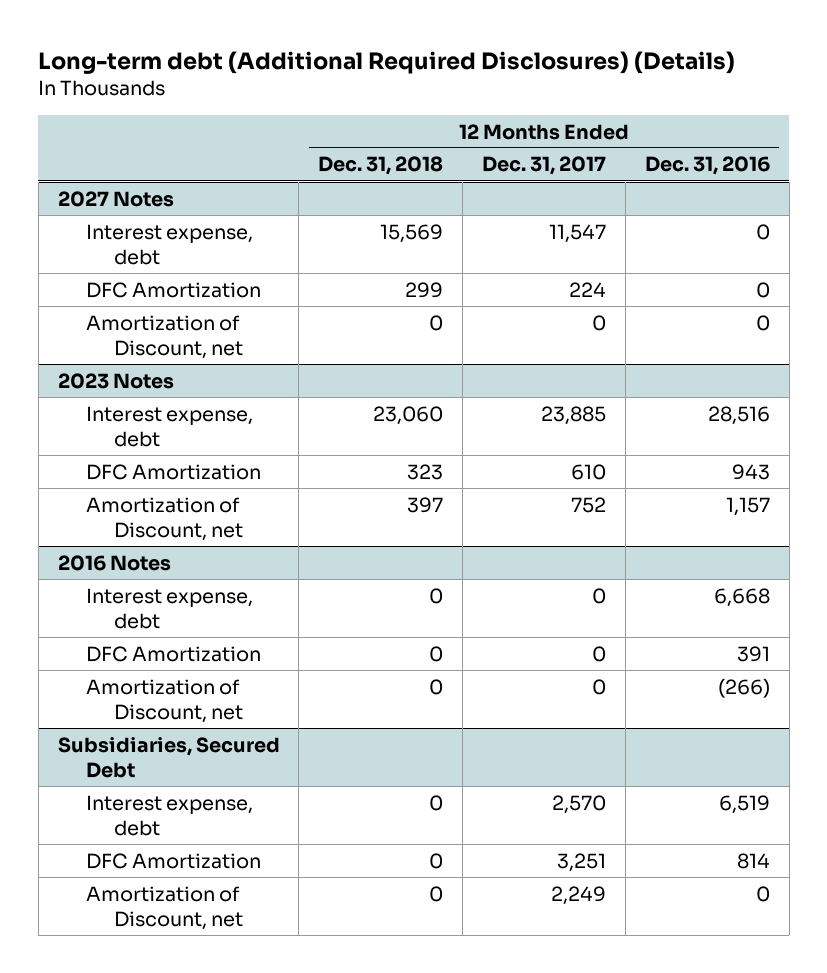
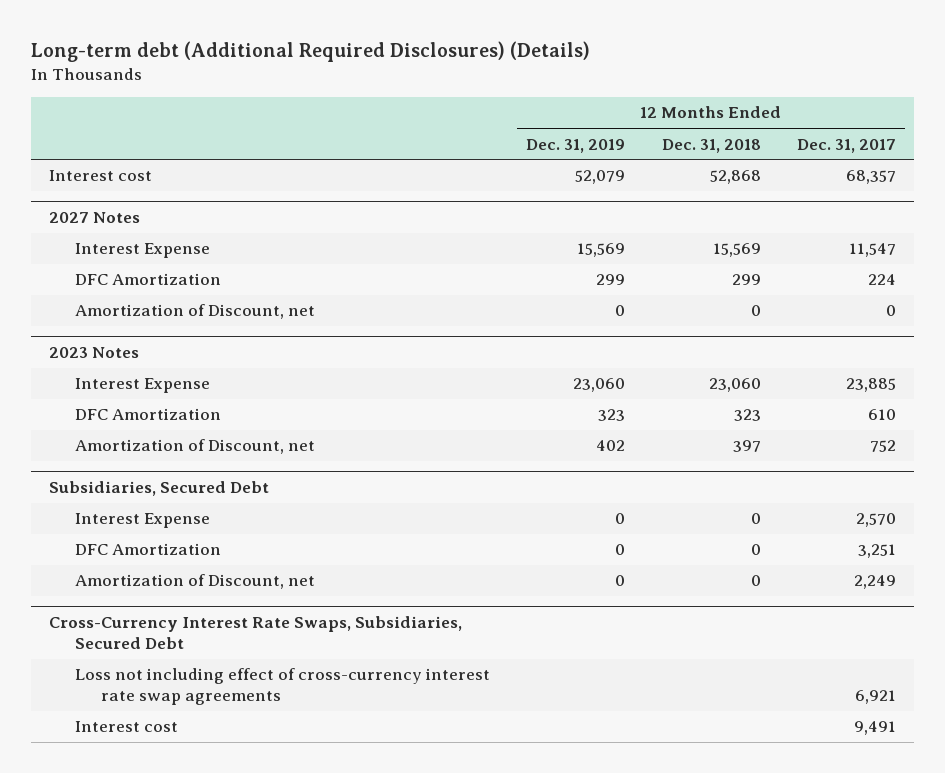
[644,156,770,176] Dec. 31, 2016 -> none
none -> [526,138,626,153] Dec. 31, 2019
none -> [49,170,153,182] Interest cost
[85,223,253,265] Interest expense, debt -> [75,243,211,259] Interest Expense
[85,405,253,447] Interest expense, debt -> [75,378,211,394] Interest Expense
[57,554,171,571] 2016 Notes -> none
[85,587,253,629] Interest expense, debt -> none
[85,645,261,662] DFC Amortization -> none
[85,678,243,723] Amortization of Discount, net -> none
[85,794,253,836] Interest expense, debt -> [75,513,211,529] Interest Expense
none -> [49,615,463,649] Cross-Currency Interest Rate Swaps, Subsidiaries, Secured Debt
none -> [75,668,491,706] Loss not including effect of cross-currency interest rate swap agreements
none -> [75,721,179,733] Interest cost

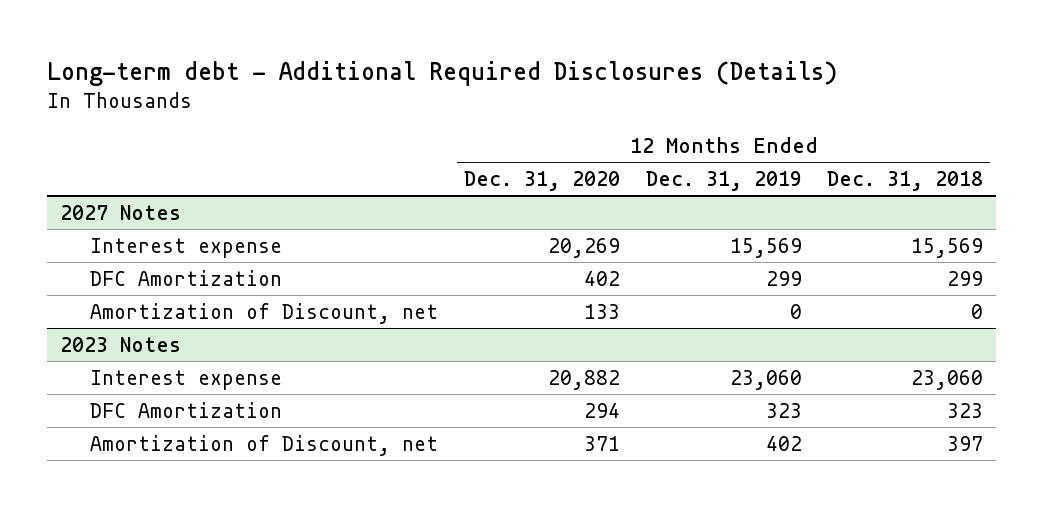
[31,41,591,63] Long-term debt (Additional Required Disclosures) (Details) -> [47,60,838,86] Long-term debt - Additional Required Disclosures (Details)
[796,138,896,153] Dec. 31, 2017 -> none
none -> [463,170,620,191] Dec. 31, 2020
[49,170,153,182] Interest cost -> none
[75,243,211,259] Interest Expense -> [89,237,282,258] Interest expense
[75,378,211,394] Interest Expense -> [89,369,282,390] Interest expense
[49,480,270,496] Subsidiaries, Secured Debt -> none
[75,513,211,529] Interest Expense -> none
[75,543,222,556] DFC Amortization -> none
[75,574,316,590] Amortization of Discount, net -> none
[49,615,463,649] Cross-Currency Interest Rate Swaps, Subsidiaries, Secured Debt -> none
[75,668,491,706] Loss not including effect of cross-currency interest rate swap agreements -> none
[75,721,179,733] Interest cost -> none

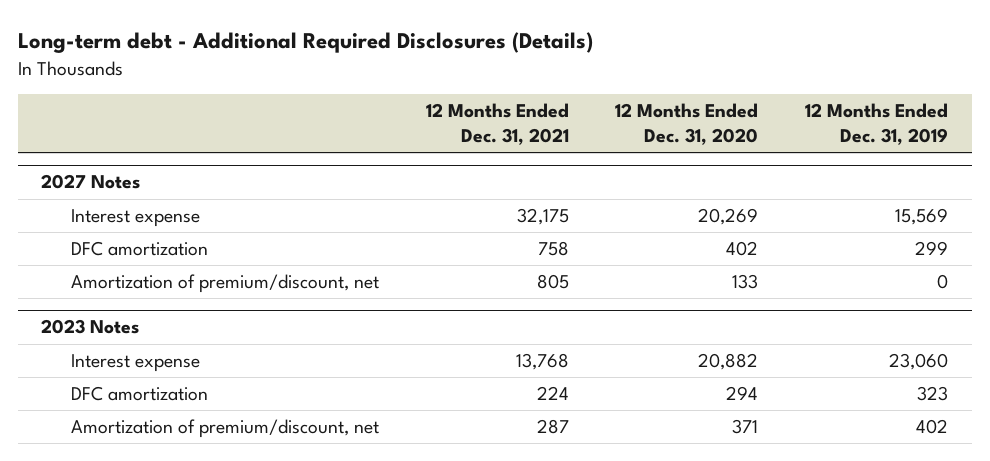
[827,170,984,191] Dec. 31, 2018 -> none
none -> [425,103,569,146] 12 Months Ended Dec. 31, 2021
[89,269,282,286] DFC Amortization -> [70,241,208,257] DFC amortization
[89,302,438,324] Amortization of Discount, net -> [70,274,379,294] Amortization of premium/discount, net
[89,401,282,418] DFC Amortization -> [70,386,208,402] DFC amortization
[89,434,438,456] Amortization of Discount, net -> [70,419,379,439] Amortization of premium/discount, net

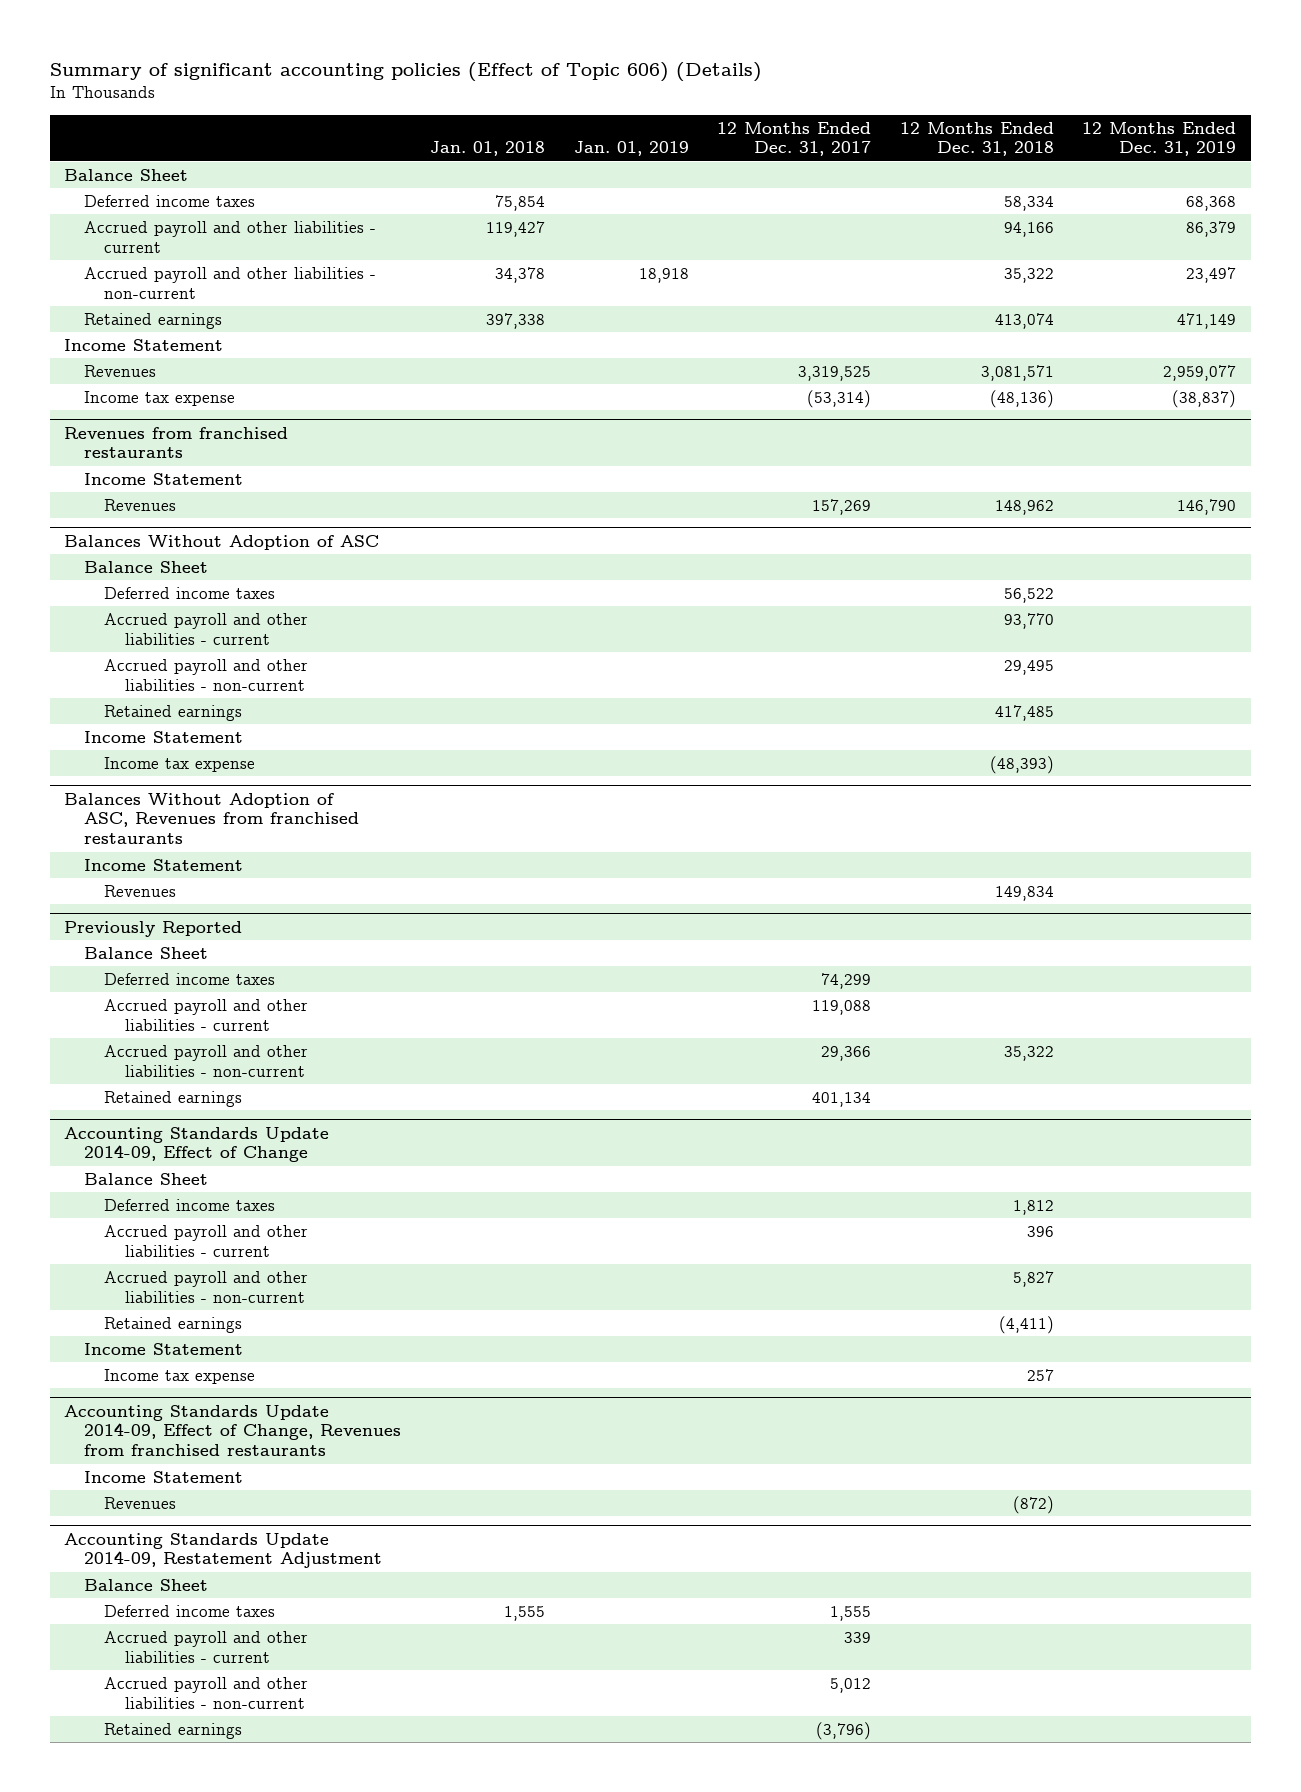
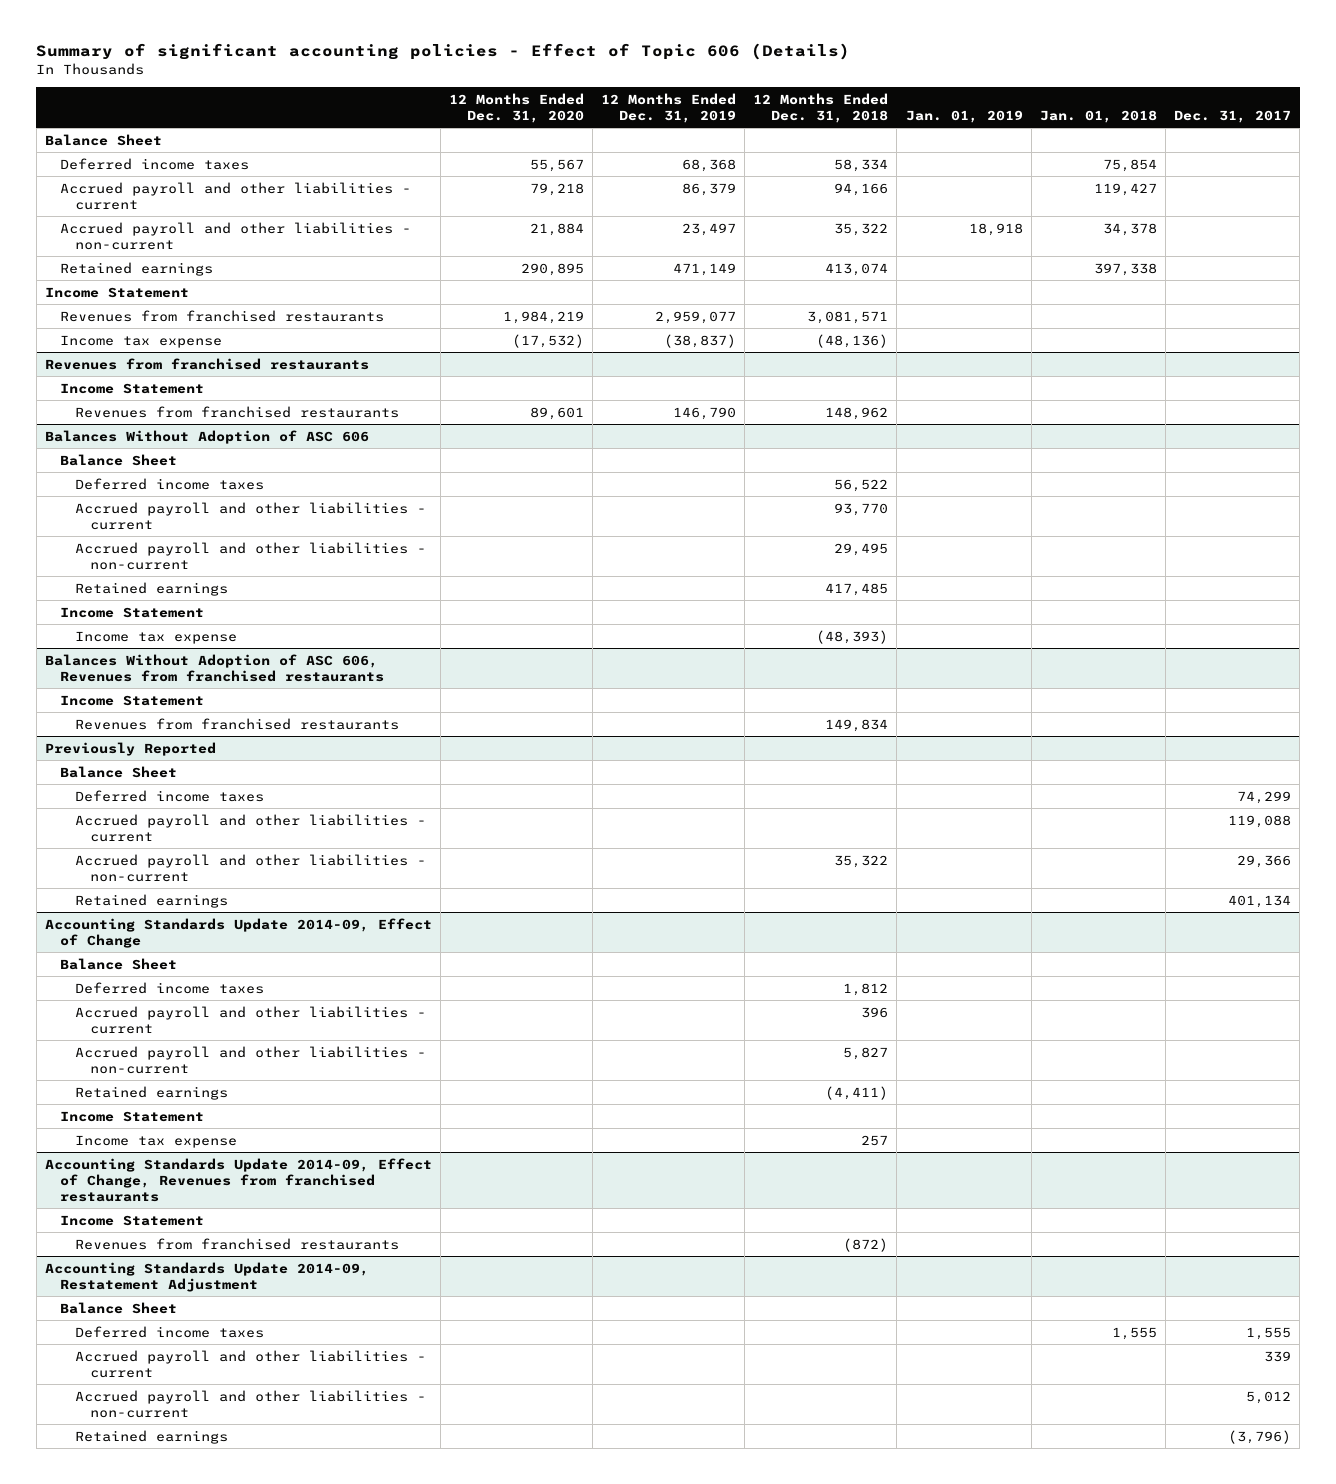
[49,61,762,82] Summary of significant accounting policies (Effect of Topic 606) (Details) -> [36,43,851,61] Summary of significant accounting policies - Effect of Topic 606 (Details)
[717,121,872,157] 12 Months Ended Dec. 31, 2017 -> none
none -> [448,92,584,123] 12 Months Ended Dec. 31, 2020
none -> [1173,109,1291,123] Dec. 31, 2017
[84,364,157,377] Revenues -> [59,309,384,322] Revenues from franchised restaurants
[104,498,177,511] Revenues -> [74,405,399,418] Revenues from franchised restaurants
[64,534,380,550] Balances Without Adoption of ASC -> [44,429,369,444] Balances Without Adoption of ASC 606
[64,792,360,845] Balances Without Adoption of ASC, Revenues from franchised restaurants -> [44,653,384,682] Balances Without Adoption of ASC 606, Revenues from franchised restaurants
[104,884,177,897] Revenues -> [74,717,399,730] Revenues from franchised restaurants
[104,1496,177,1509] Revenues -> [74,1237,399,1250] Revenues from franchised restaurants

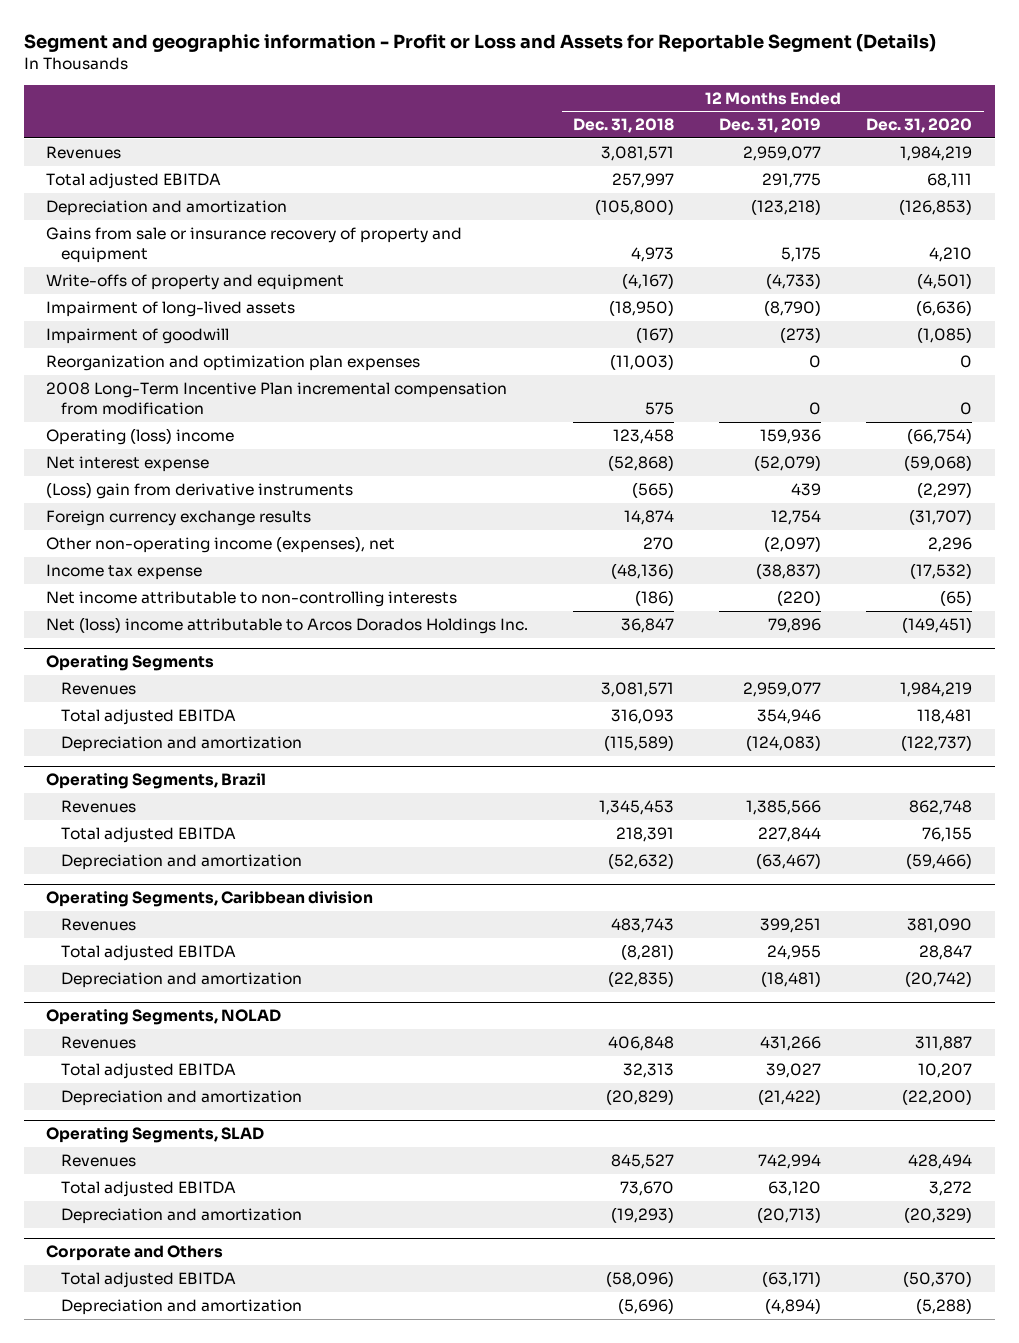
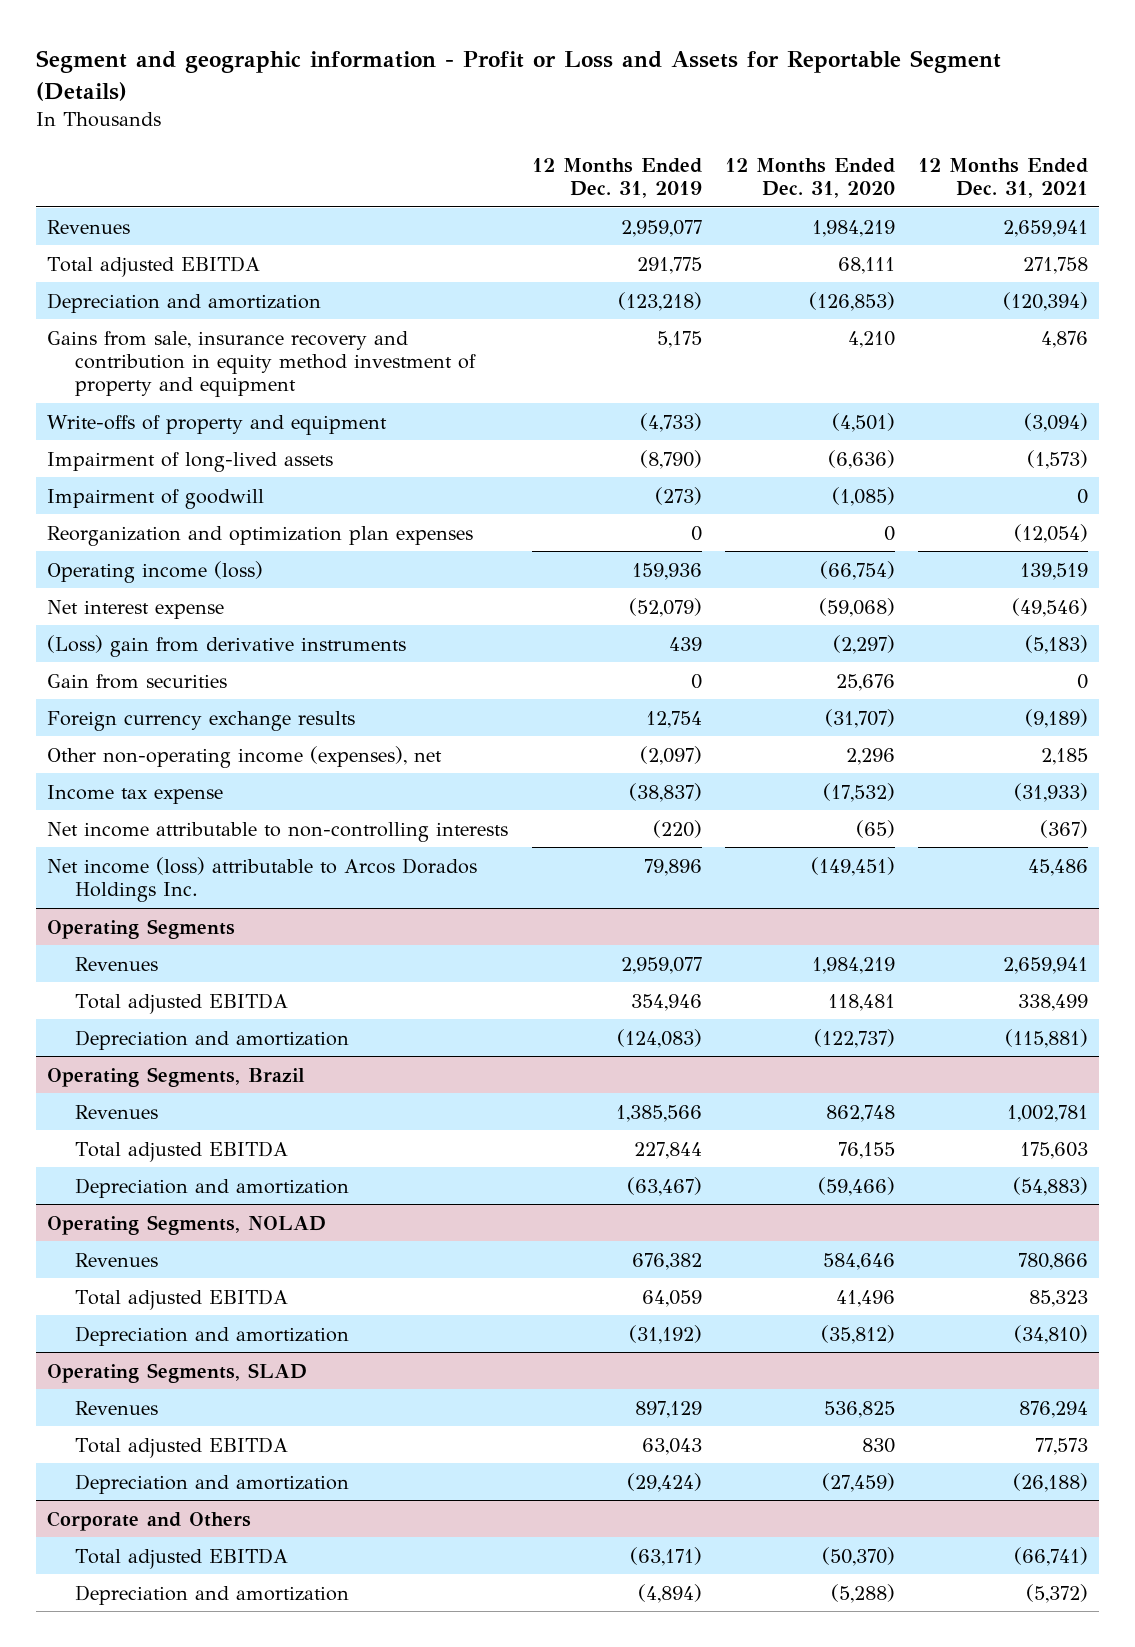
[573,118,675,134] Dec. 31, 2018 -> none
none -> [917,157,1088,199] 12 Months Ended Dec. 31, 2021
[46,226,463,264] Gains from sale or insurance recovery of property and equipment -> [47,330,477,398] Gains from sale, insurance recovery and contribution in equity method investment of property and equipment
[46,381,508,416] 2008 Long-Term Incentive Plan incremental compensation from modification -> none
[46,427,235,445] Operating (loss) income -> [47,560,264,583] Operating income (loss)
none -> [47,673,228,689] Gain from securities
[46,616,529,634] Net (loss) income attributable to Arcos Dorados Holdings Inc. -> [47,856,478,902] Net income (loss) attributable to Arcos Dorados Holdings Inc.
[46,891,374,908] Operating Segments, Caribbean division -> none
[60,917,136,931] Revenues -> none
[60,944,236,961] Total adjusted EBITDA -> none
[60,971,302,988] Depreciation and amortization -> none
[760,1035,822,1051] 431,266 -> [631,1252,702,1270] 676,382
[915,1035,973,1051] 311,887 -> [822,1252,895,1270] 584,646
[766,1062,822,1078] 39,027 -> [641,1289,702,1307] 64,059
[918,1062,973,1078] 10,207 -> [835,1289,895,1307] 41,496
[758,1088,822,1105] (21,422) -> [628,1324,702,1344] (31,192)
[902,1088,973,1105] (22,200) -> [820,1324,895,1344] (35,812)
[758,1153,822,1169] 742,994 -> [634,1400,702,1418] 897,129
[908,1153,973,1169] 428,494 -> [823,1400,895,1418] 536,825
[768,1180,822,1196] 63,120 -> [641,1437,702,1455] 63,043
[929,1180,973,1196] 3,272 -> [861,1437,895,1453] 830
[757,1206,822,1223] (20,713) -> [626,1472,702,1492] (29,424)
[904,1206,973,1223] (20,329) -> [821,1472,895,1492] (27,459)

